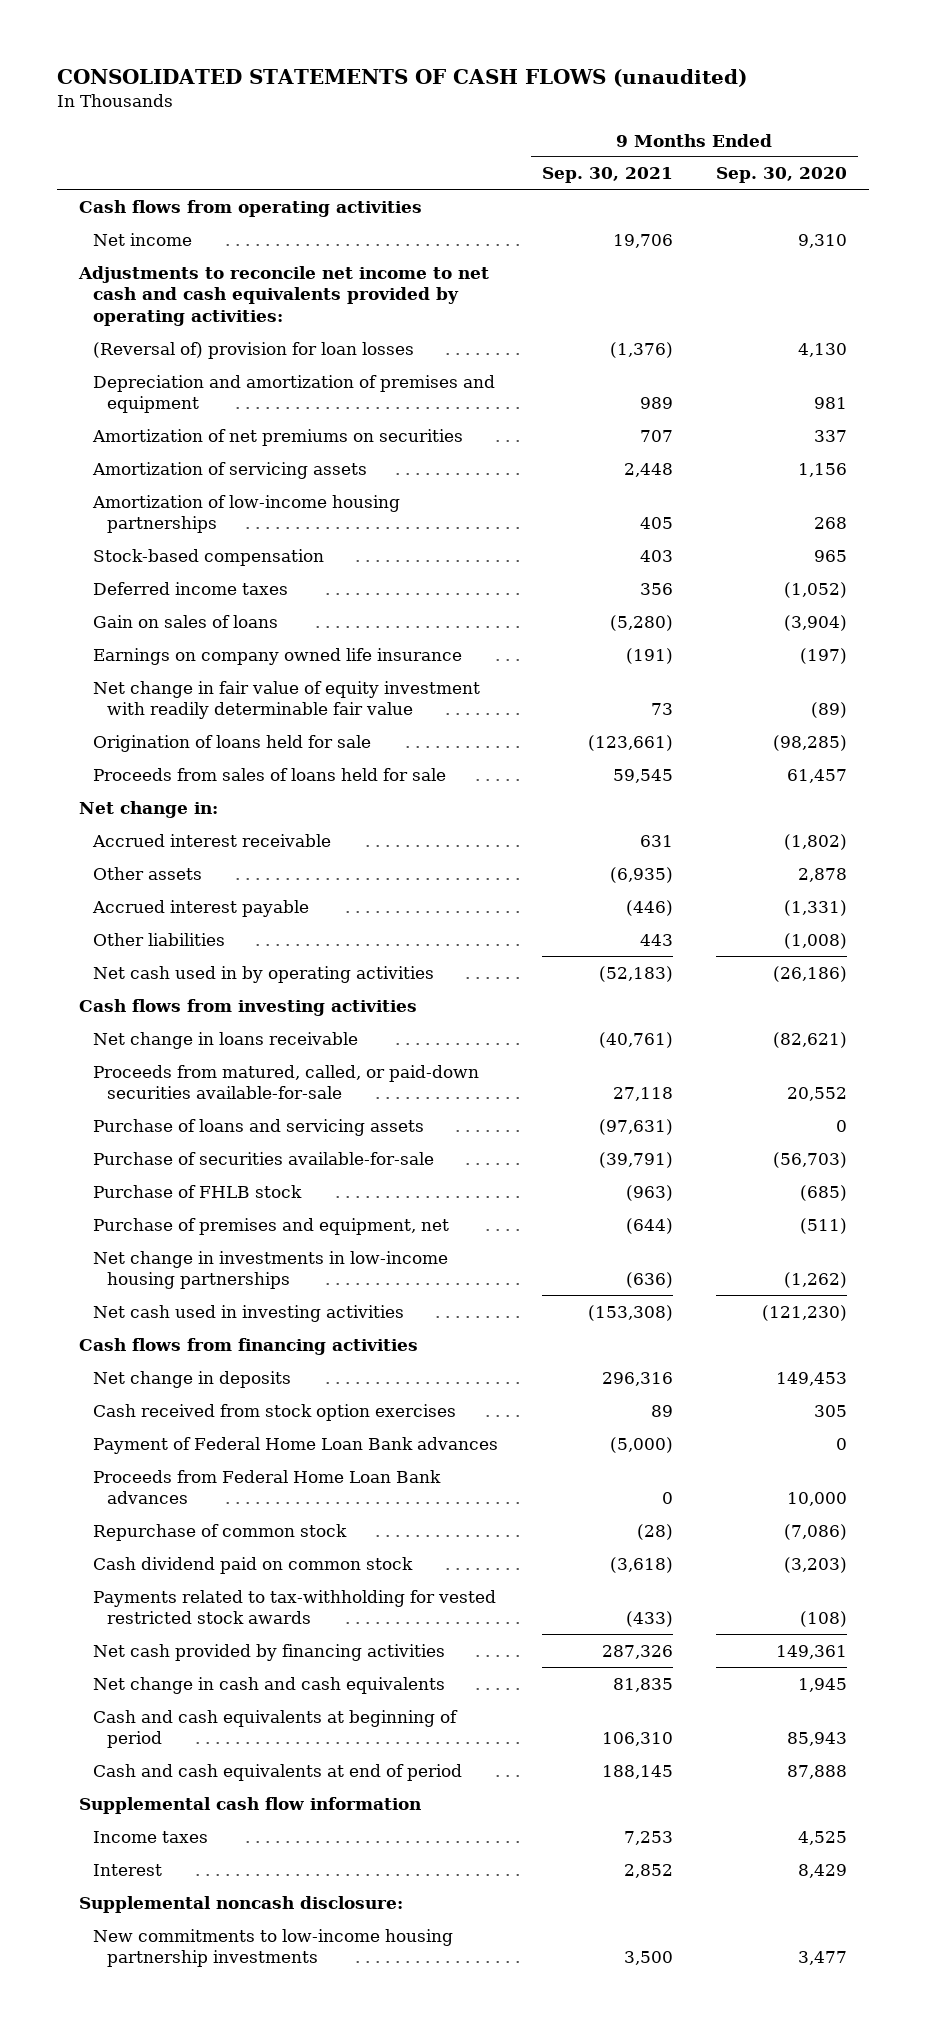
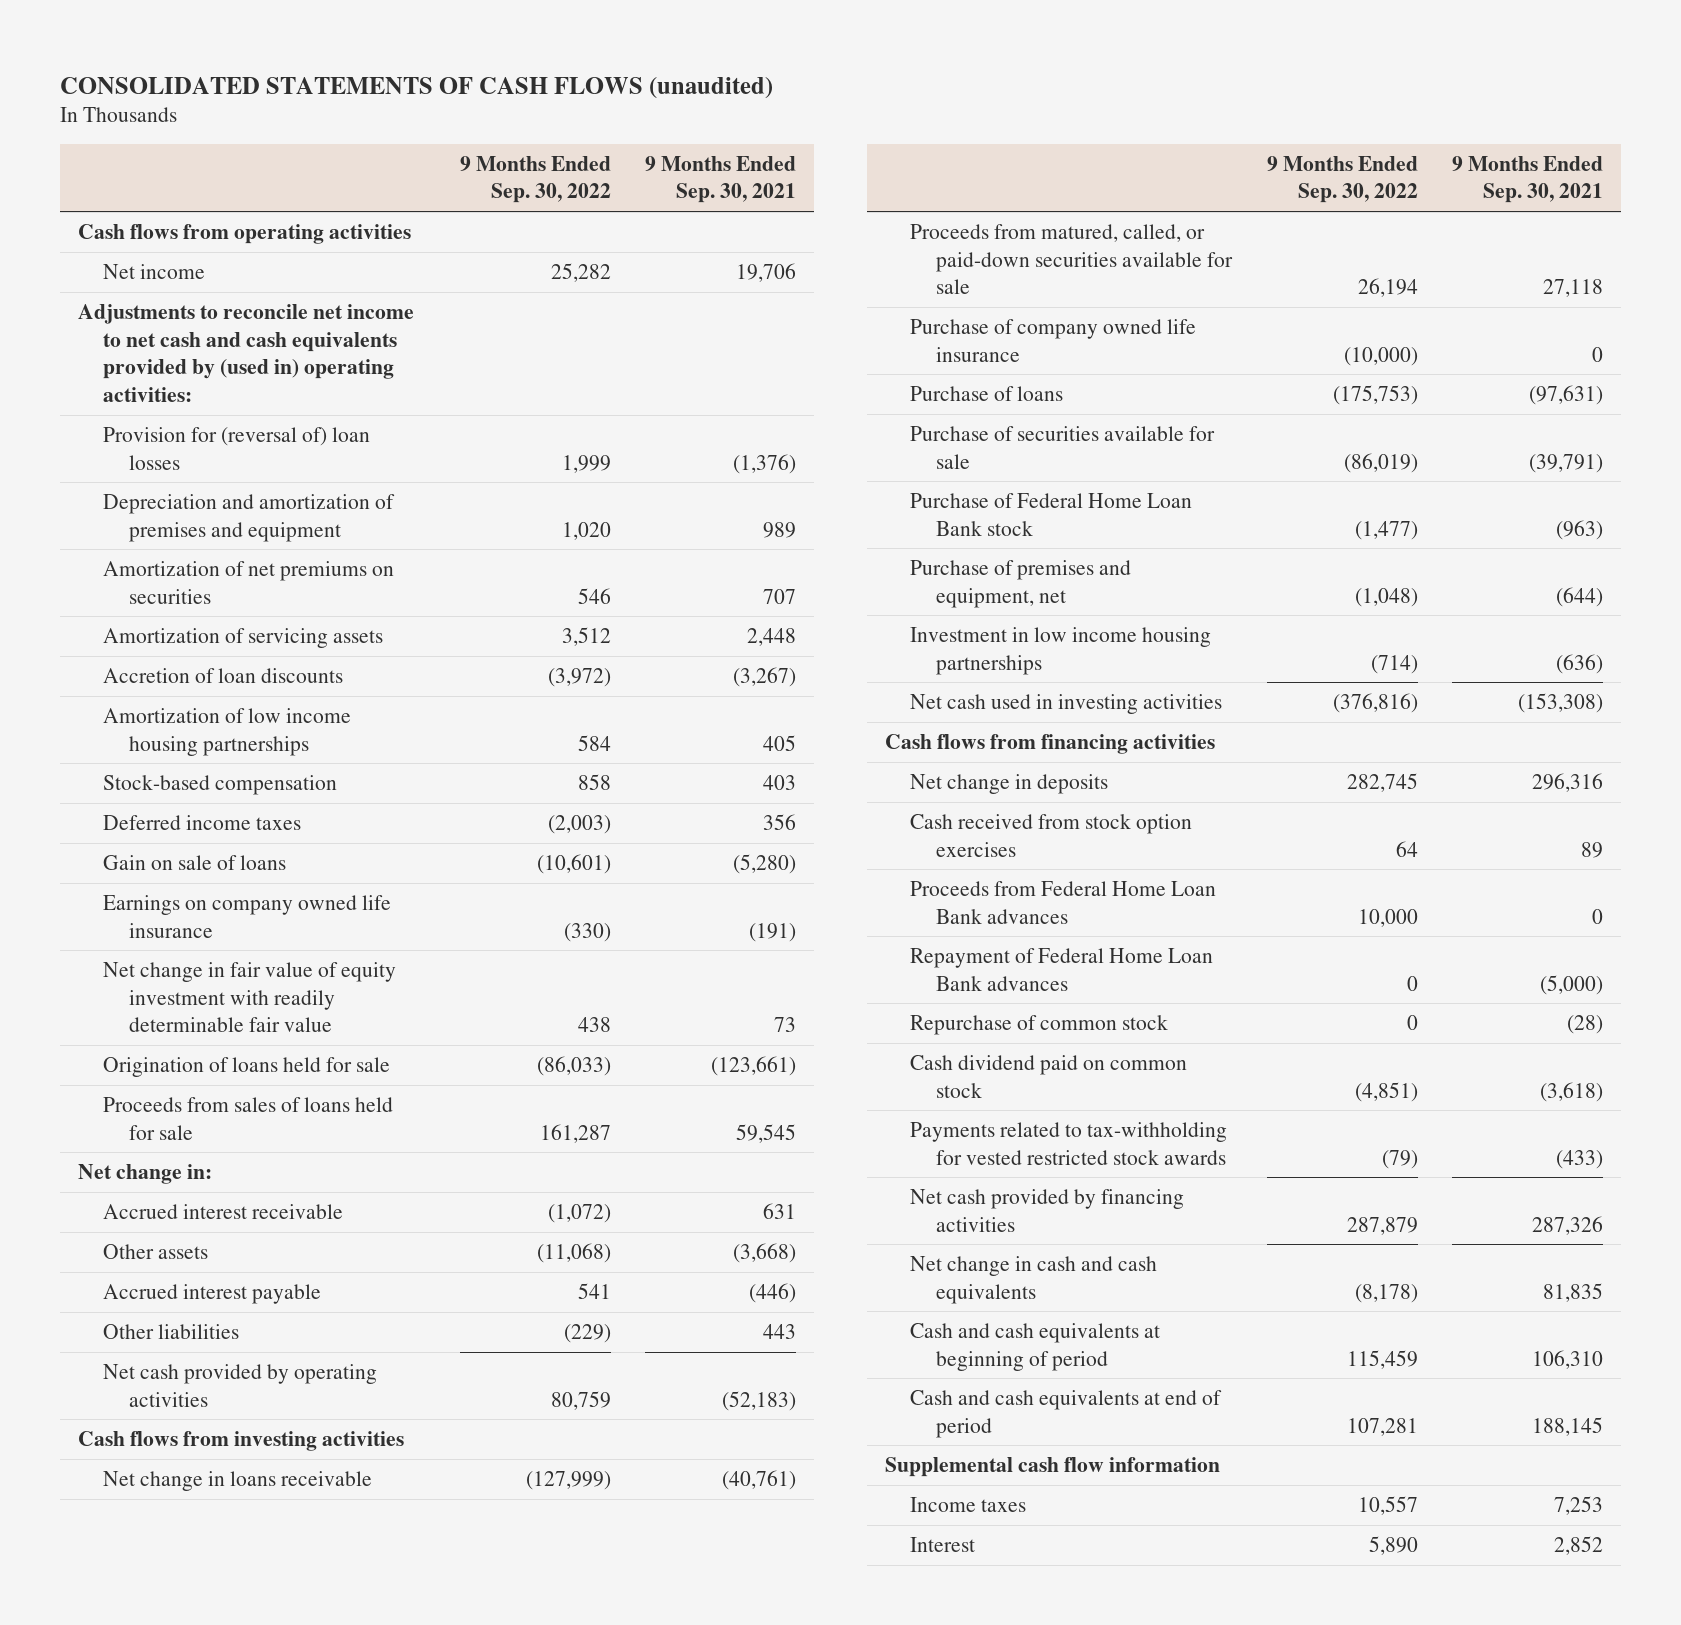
[716,167,848,184] Sep. 30, 2020 -> none
none -> [459,155,611,204] 9 Months Ended Sep. 30, 2022
[77,265,489,326] Adjustments to reconcile net income to net cash and cash equivalents provided by operating activities: -> [77,303,414,403] Adjustments to reconcile net income to net cash and cash equivalents provided by (used in) operating activities:
[92,341,414,359] (Reversal of) provision for loan losses -> [103,426,371,470] Provision for (reversal of) loan losses
none -> [103,667,344,683] Accretion of loan discounts
[91,494,400,534] Amortization of low-income housing partnerships -> [103,707,352,756] Amortization of low income housing partnerships
[92,614,278,628] Gain on sales of loans -> [103,854,287,870] Gain on sale of loans
[609,866,673,883] (6,935) -> [733,1242,797,1263] (3,668)
[92,965,434,983] Net cash used in by operating activities -> [103,1363,378,1407] Net cash provided by operating activities
[92,1064,479,1100] Proceeds from matured, called, or paid-down securities available-for-sale -> [910,223,1233,295] Proceeds from matured, called, or paid-down securities available for sale
none -> [910,318,1197,362] Purchase of company owned life insurance
[92,1118,424,1136] Purchase of loans and servicing assets -> [910,385,1064,401] Purchase of loans
[92,1151,434,1165] Purchase of securities available-for-sale -> [910,425,1216,469] Purchase of securities available for sale
[92,1184,302,1198] Purchase of FHLB stock -> [910,492,1193,536] Purchase of Federal Home Loan Bank stock
[92,1250,448,1290] Net change in investments in low-income housing partnerships -> [910,626,1212,675] Investment in low income housing partnerships
[92,1436,498,1454] Payment of Federal Home Loan Bank advances -> none
none -> [910,947,1214,991] Repayment of Federal Home Loan Bank advances
[78,1895,403,1913] Supplemental noncash disclosure: -> none
[92,1928,453,1968] New commitments to low-income housing partnership investments -> none

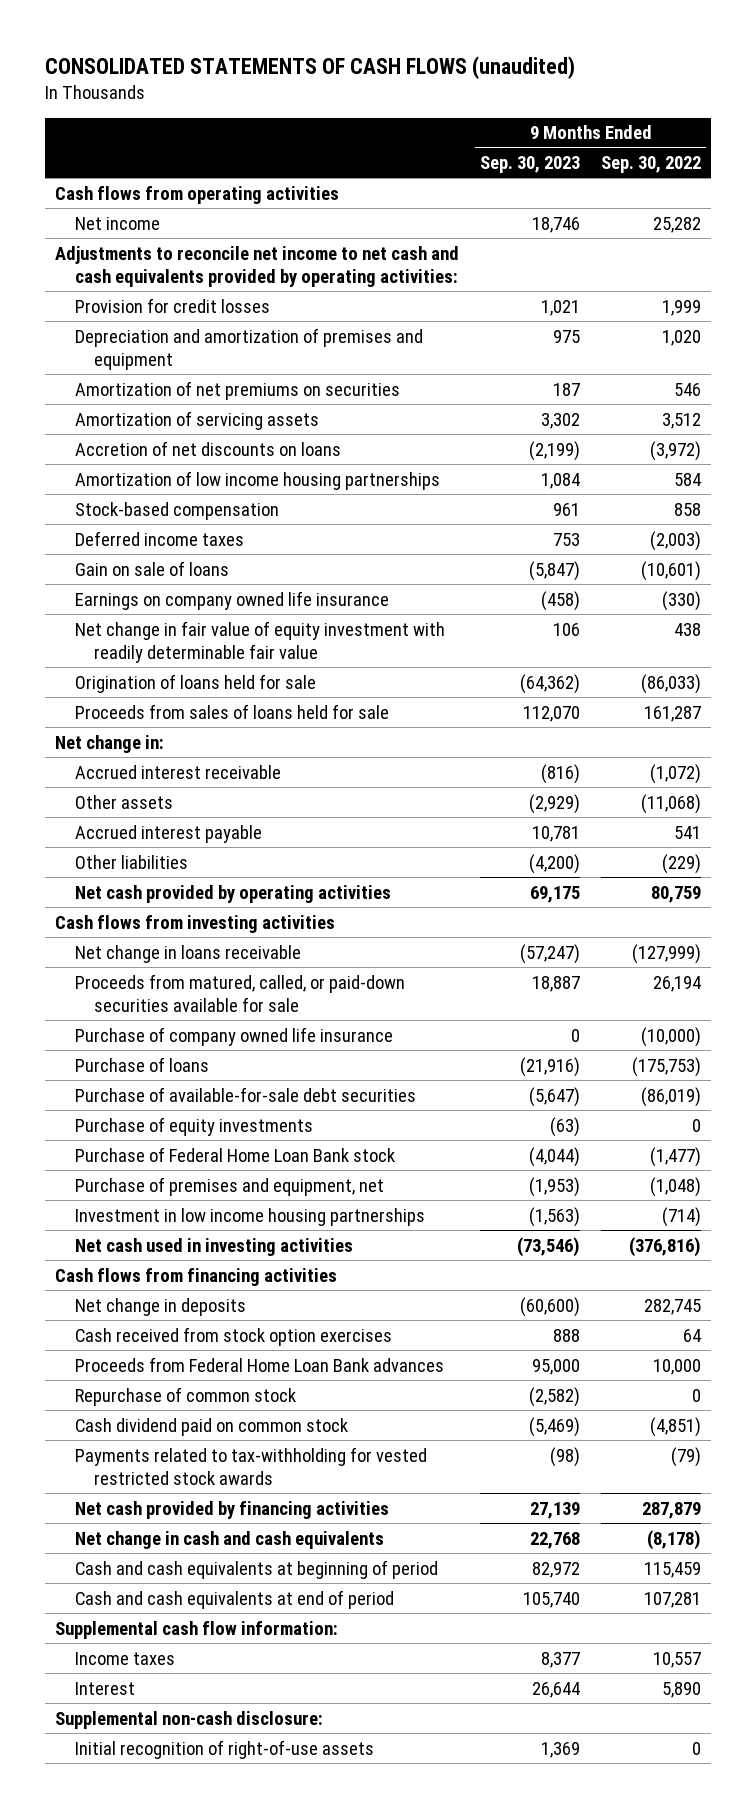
[645,155,797,204] 9 Months Ended Sep. 30, 2021 -> none
none -> [480,156,581,174] Sep. 30, 2023
[77,303,414,403] Adjustments to reconcile net income to net cash and cash equivalents provided by (used in) operating activities: -> [55,245,460,287] Adjustments to reconcile net income to net cash and cash equivalents provided by operating activities:
[103,426,371,470] Provision for (reversal of) loan losses -> [74,297,270,313] Provision for credit losses
[103,667,344,683] Accretion of loan discounts -> [74,440,341,456] Accretion of net discounts on loans
[910,425,1216,469] Purchase of securities available for sale -> [74,1086,416,1102] Purchase of available-for-sale debt securities
none -> [74,1116,313,1136] Purchase of equity investments
[910,947,1214,991] Repayment of Federal Home Loan Bank advances -> none
[884,1456,1220,1477] Supplemental cash flow information -> [55,1620,339,1639] Supplemental cash flow information:
none -> [55,1710,324,1729] Supplemental non-cash disclosure:
none -> [74,1739,374,1759] Initial recognition of right-of-use assets

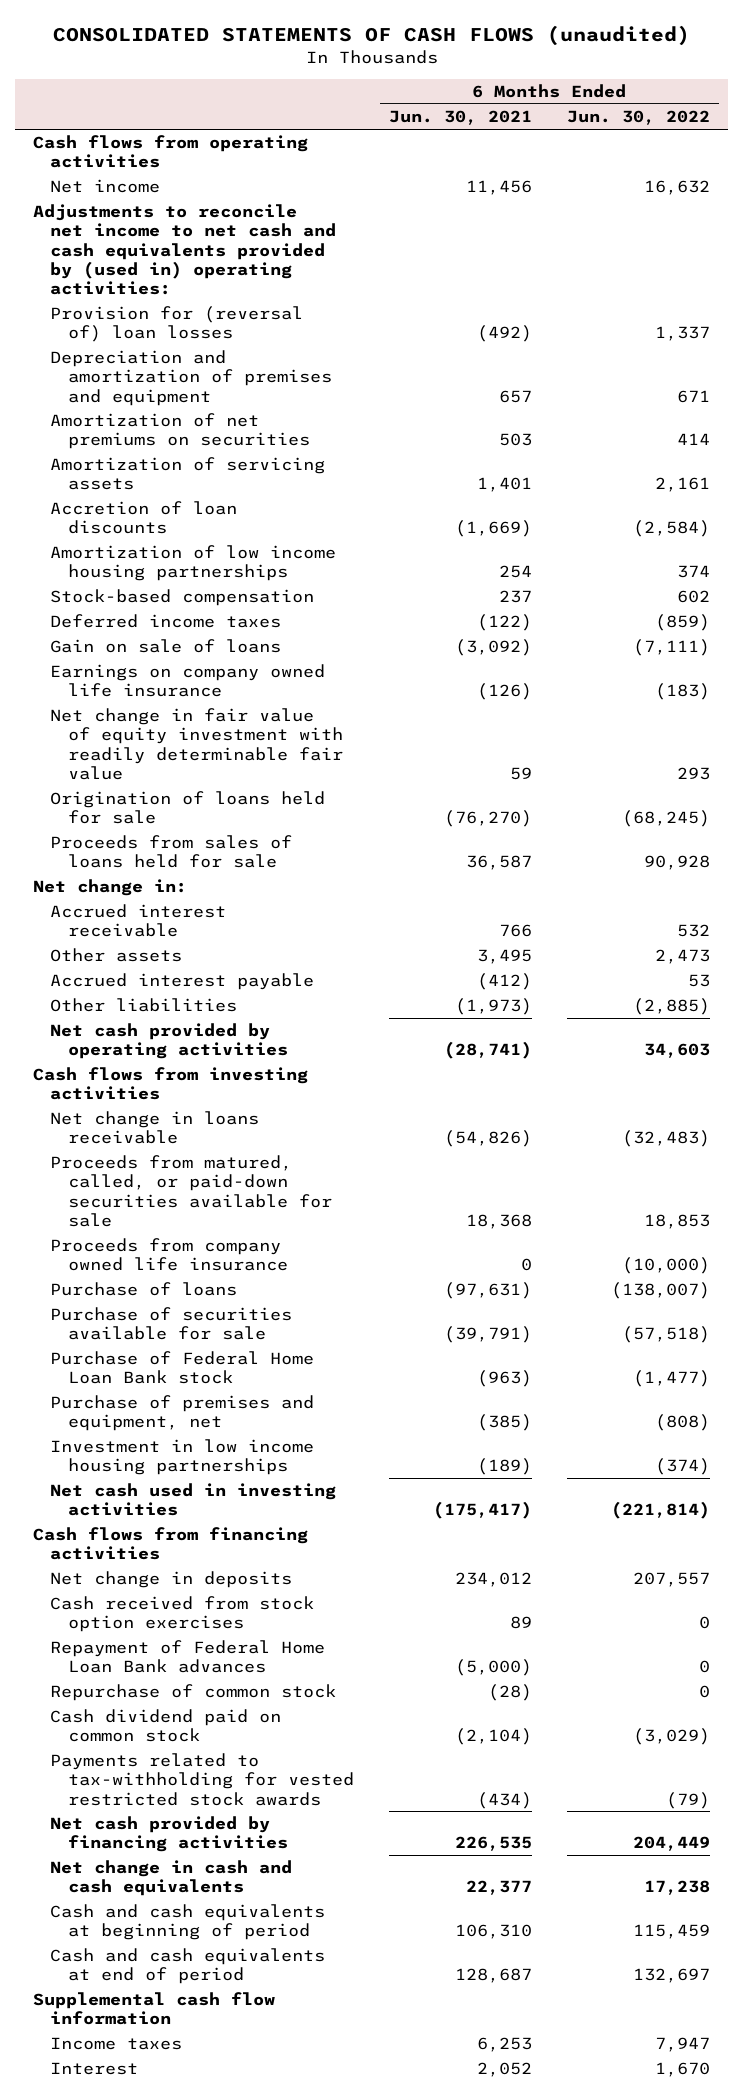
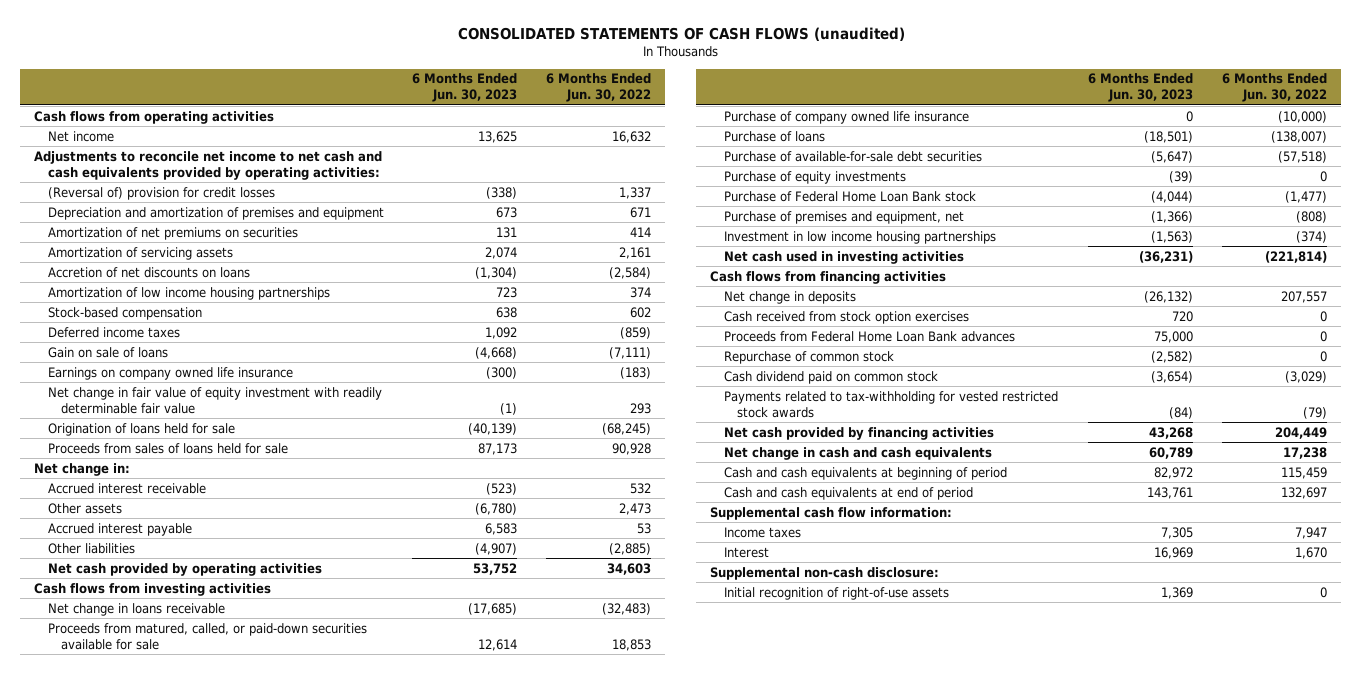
[388,110,532,126] Jun. 30, 2021 -> none
none -> [412,73,518,103] 6 Months Ended Jun. 30, 2023
[32,204,337,295] Adjustments to reconcile net income to net cash and cash equivalents provided by (used in) operating activities: -> [34,150,383,180] Adjustments to reconcile net income to net cash and cash equivalents provided by operating activities:
[50,306,304,343] Provision for (reversal of) loan losses -> [47,186,275,200] (Reversal of) provision for credit losses
[50,501,238,535] Accretion of loan discounts -> [47,266,250,278] Accretion of net discounts on loans
[50,1238,288,1272] Proceeds from company owned life insurance -> [723,110,969,124] Purchase of company owned life insurance
[50,1307,293,1341] Purchase of securities available for sale -> [723,150,982,162] Purchase of available-for-sale debt securities
none -> [723,170,906,184] Purchase of equity investments
[50,1640,326,1674] Repayment of Federal Home Loan Bank advances -> [723,330,1015,342] Proceeds from Federal Home Loan Bank advances
[32,1992,275,2026] Supplemental cash flow information -> [710,506,953,520] Supplemental cash flow information:
none -> [710,566,940,580] Supplemental non-cash disclosure:
none -> [723,586,949,600] Initial recognition of right-of-use assets

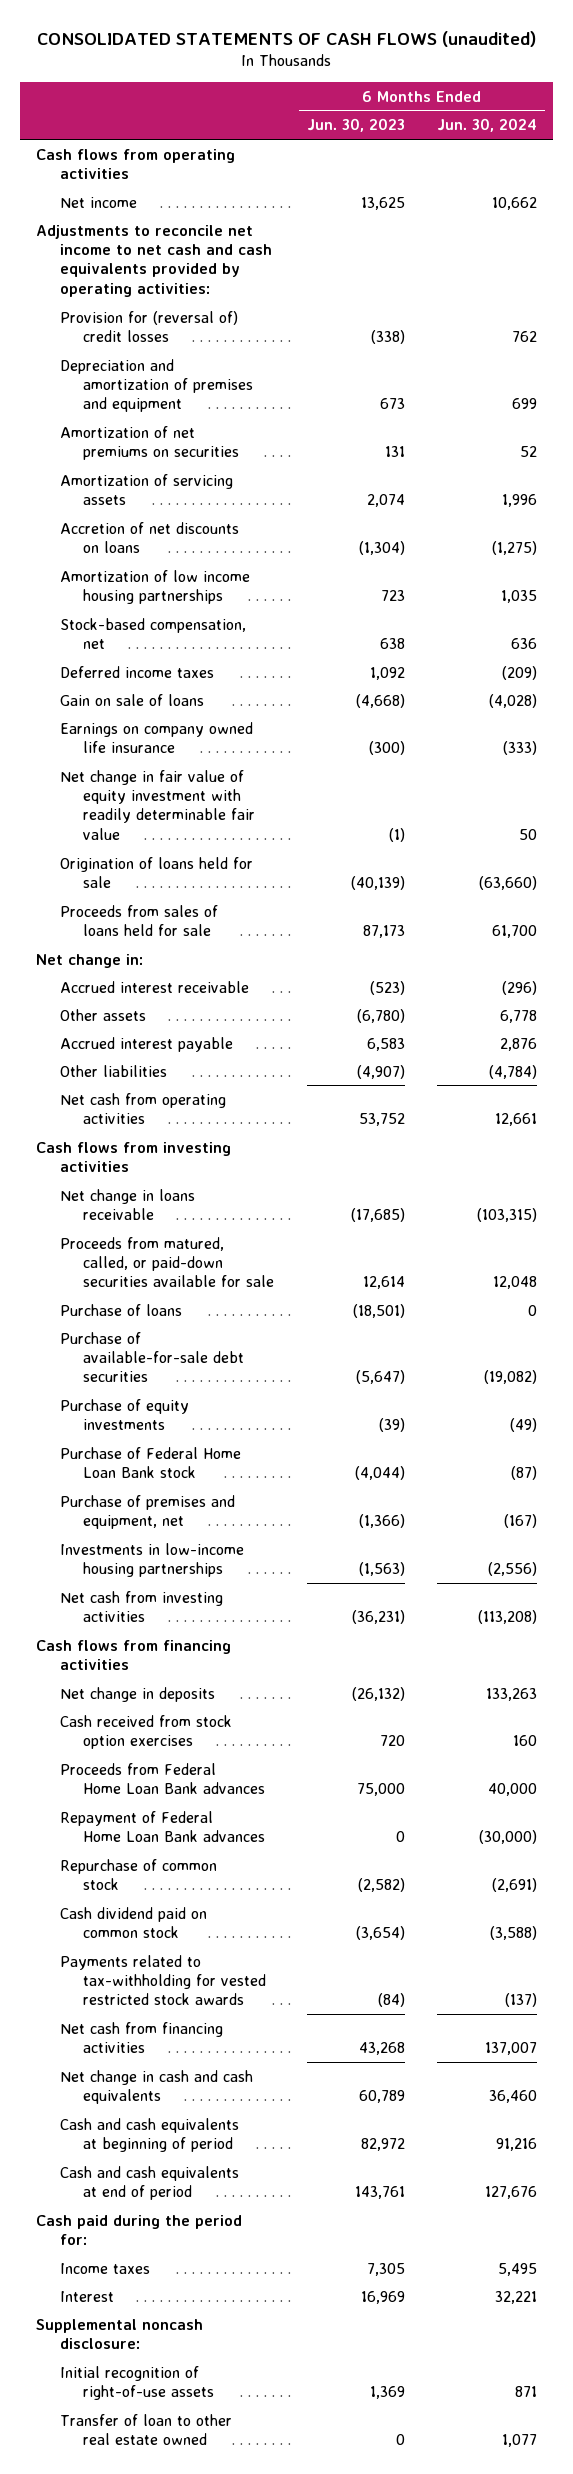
[545,73,651,103] 6 Months Ended Jun. 30, 2022 -> none
none -> [436,118,537,133] Jun. 30, 2024
[47,186,275,200] (Reversal of) provision for credit losses -> [59,310,238,342] Provision for (reversal of) credit losses
[47,306,202,320] Stock-based compensation -> [59,617,246,649] Stock-based compensation, net
[47,562,322,576] Net cash provided by operating activities -> [59,1092,226,1124] Net cash from operating activities
[723,110,969,124] Purchase of company owned life insurance -> none
[723,230,996,244] Investment in low income housing partnerships -> [59,1542,244,1577] Investments in low-income housing partnerships
[723,250,964,264] Net cash used in investing activities -> [59,1590,223,1622] Net cash from investing activities
none -> [59,1810,266,1842] Repayment of Federal Home Loan Bank advances
[723,426,994,440] Net cash provided by financing activities -> [59,2021,223,2053] Net cash from financing activities
[710,506,953,520] Supplemental cash flow information: -> [36,2214,243,2245] Cash paid during the period for:
[710,566,940,580] Supplemental non-cash disclosure: -> [36,2318,204,2349] Supplemental noncash disclosure:
none -> [59,2413,232,2445] Transfer of loan to other real estate owned

